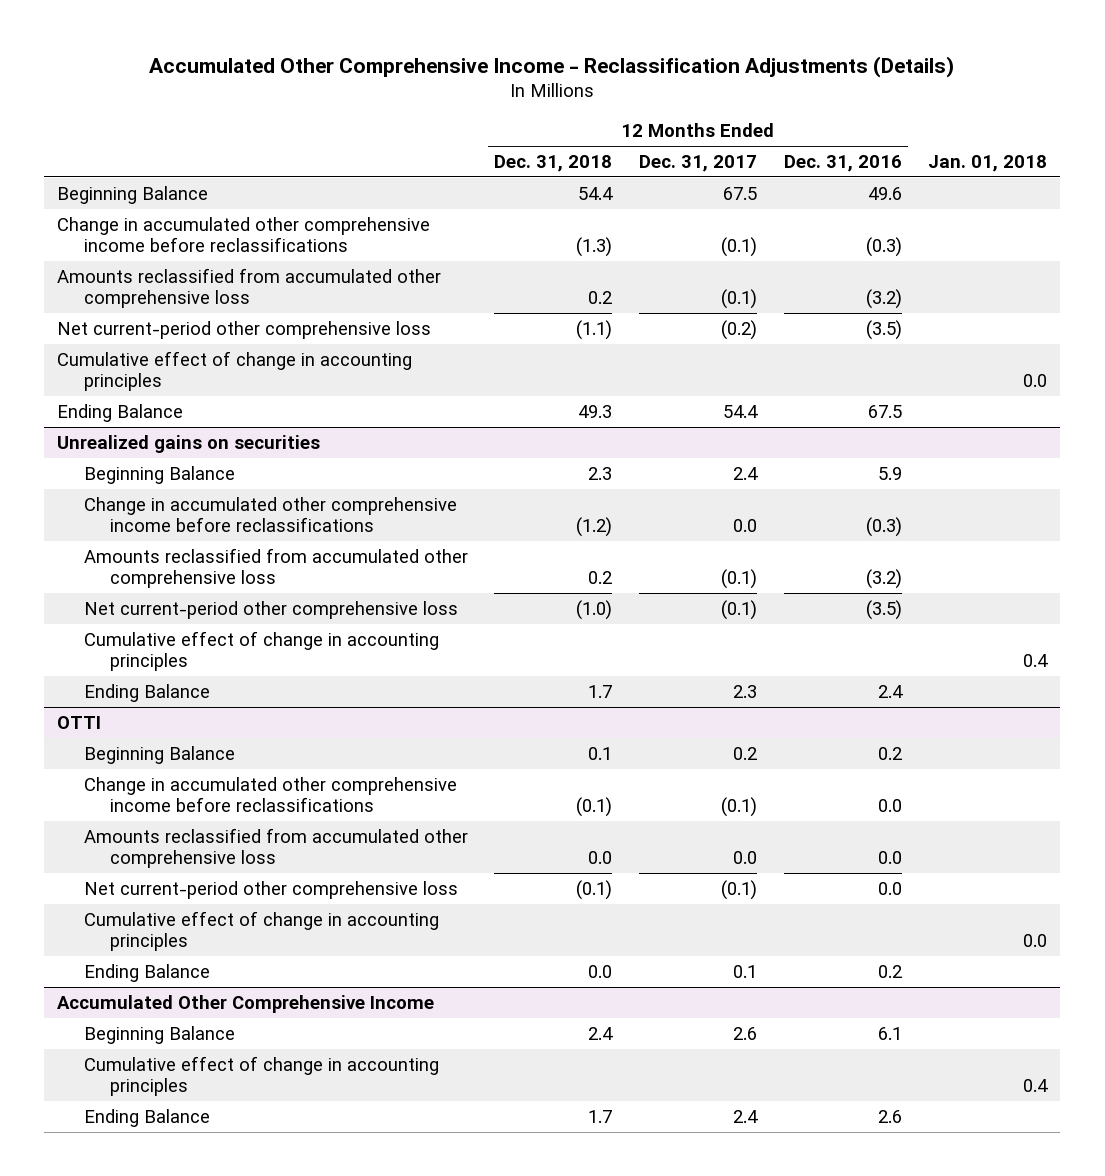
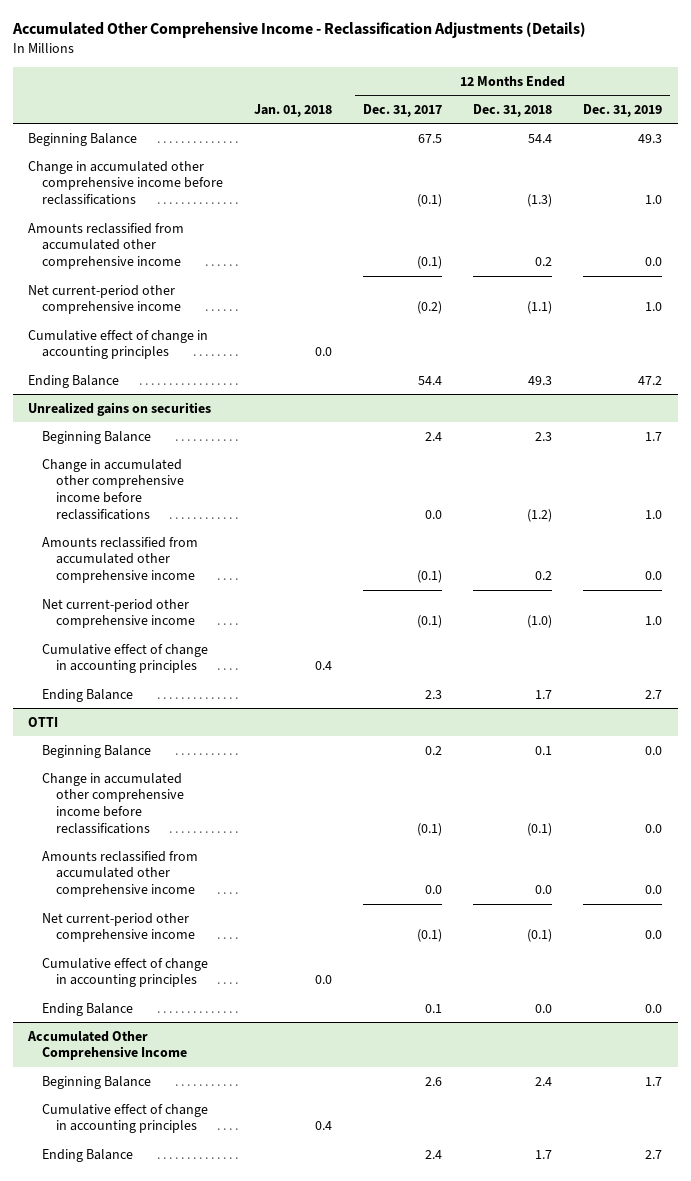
[783,155,902,173] Dec. 31, 2016 -> none
none -> [583,103,663,117] Dec. 31, 2019
[57,267,442,309] Amounts reclassified from accumulated other comprehensive loss -> [28,222,185,270] Amounts reclassified from accumulated other comprehensive income
[57,320,432,339] Net current-period other comprehensive loss -> [28,284,181,315] Net current-period other comprehensive income
[83,547,468,589] Amounts reclassified from accumulated other comprehensive loss -> [41,536,198,584] Amounts reclassified from accumulated other comprehensive income
[83,600,458,619] Net current-period other comprehensive loss -> [41,598,195,629] Net current-period other comprehensive income
[83,827,468,869] Amounts reclassified from accumulated other comprehensive loss -> [41,850,198,898] Amounts reclassified from accumulated other comprehensive income
[83,880,458,899] Net current-period other comprehensive loss -> [41,912,195,943] Net current-period other comprehensive income

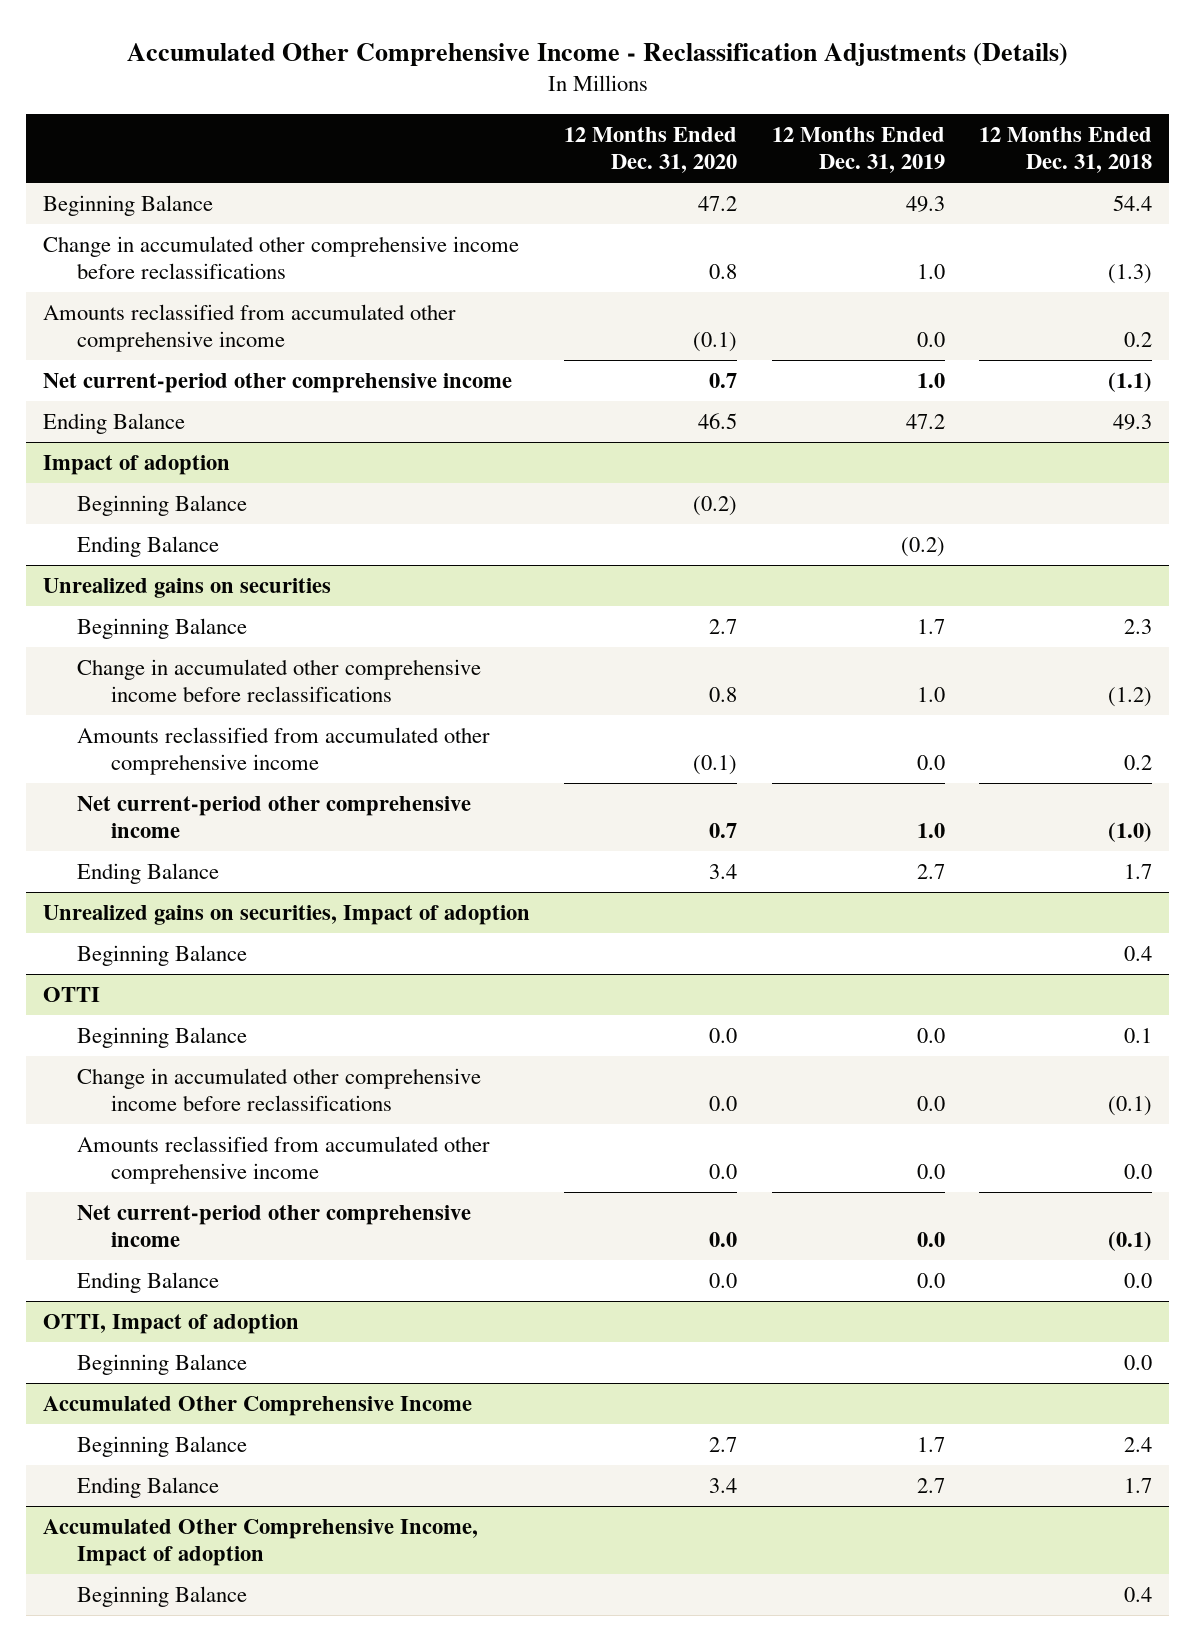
[254,103,333,117] Jan. 01, 2018 -> none
[363,103,443,117] Dec. 31, 2017 -> none
none -> [564,126,738,174] 12 Months Ended Dec. 31, 2020
[28,329,209,360] Cumulative effect of change in accounting principles -> none
none -> [42,454,230,475] Impact of adoption
none -> [76,494,247,516] Beginning Balance
none -> [76,535,219,557] Ending Balance
[41,643,208,674] Cumulative effect of change in accounting principles -> none
none -> [42,904,530,925] Unrealized gains on securities, Impact of adoption
none -> [76,944,247,966] Beginning Balance
[41,957,208,988] Cumulative effect of change in accounting principles -> none
none -> [42,1313,299,1334] OTTI, Impact of adoption
none -> [76,1353,247,1375] Beginning Balance
[41,1103,208,1134] Cumulative effect of change in accounting principles -> none
none -> [42,1518,478,1567] Accumulated Other Comprehensive Income, Impact of adoption
none -> [76,1585,247,1607] Beginning Balance

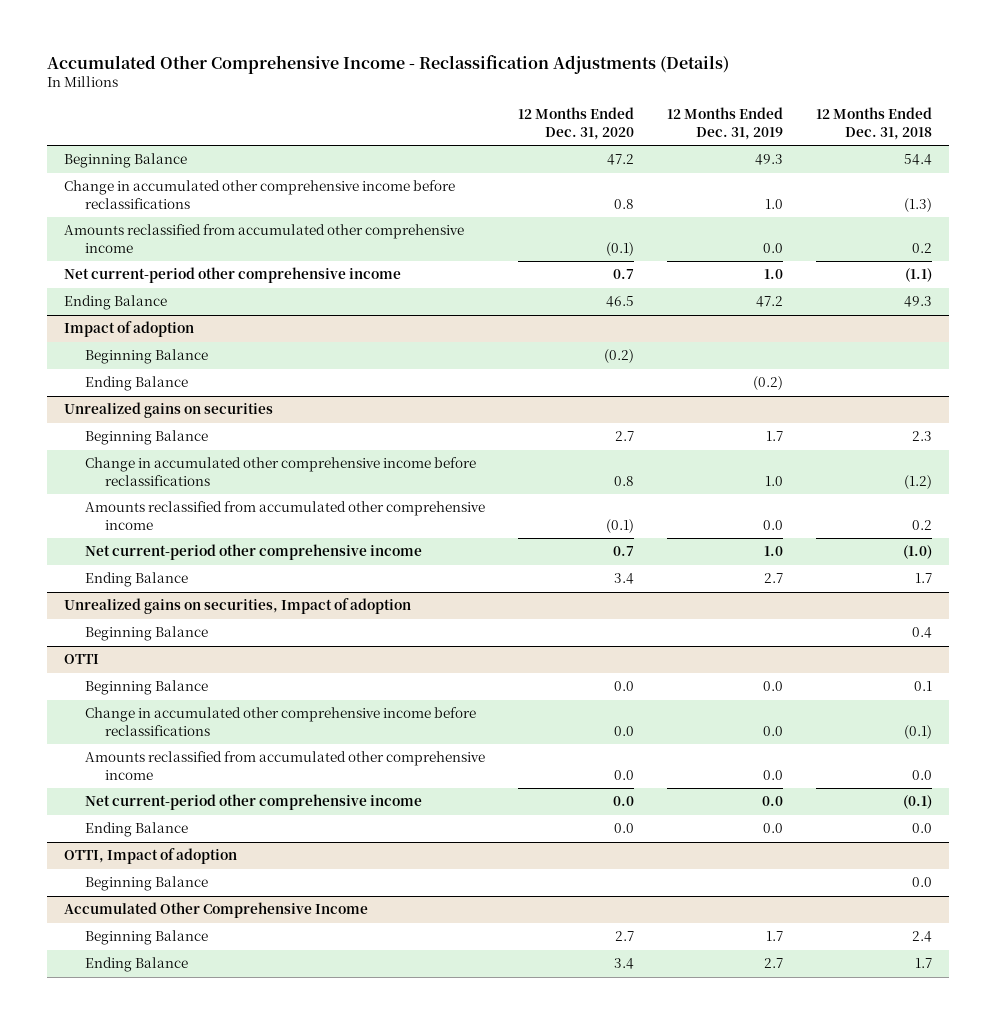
[42,1518,478,1567] Accumulated Other Comprehensive Income, Impact of adoption -> none
[76,1585,247,1607] Beginning Balance -> none

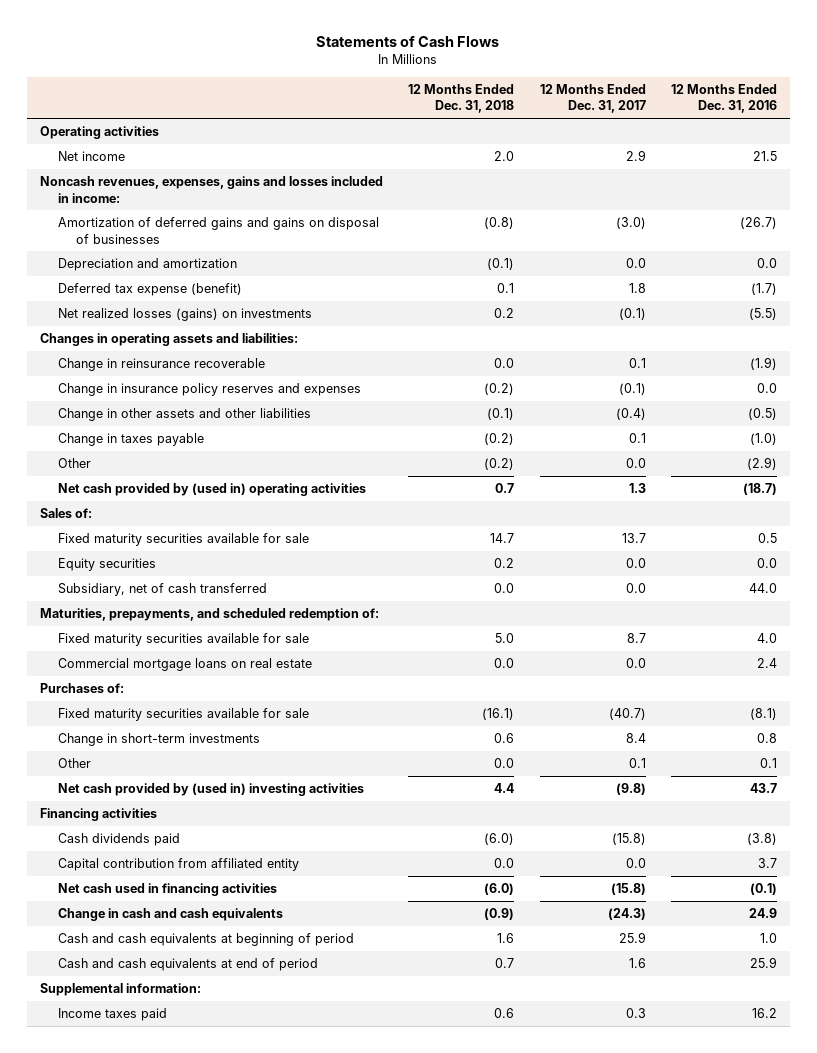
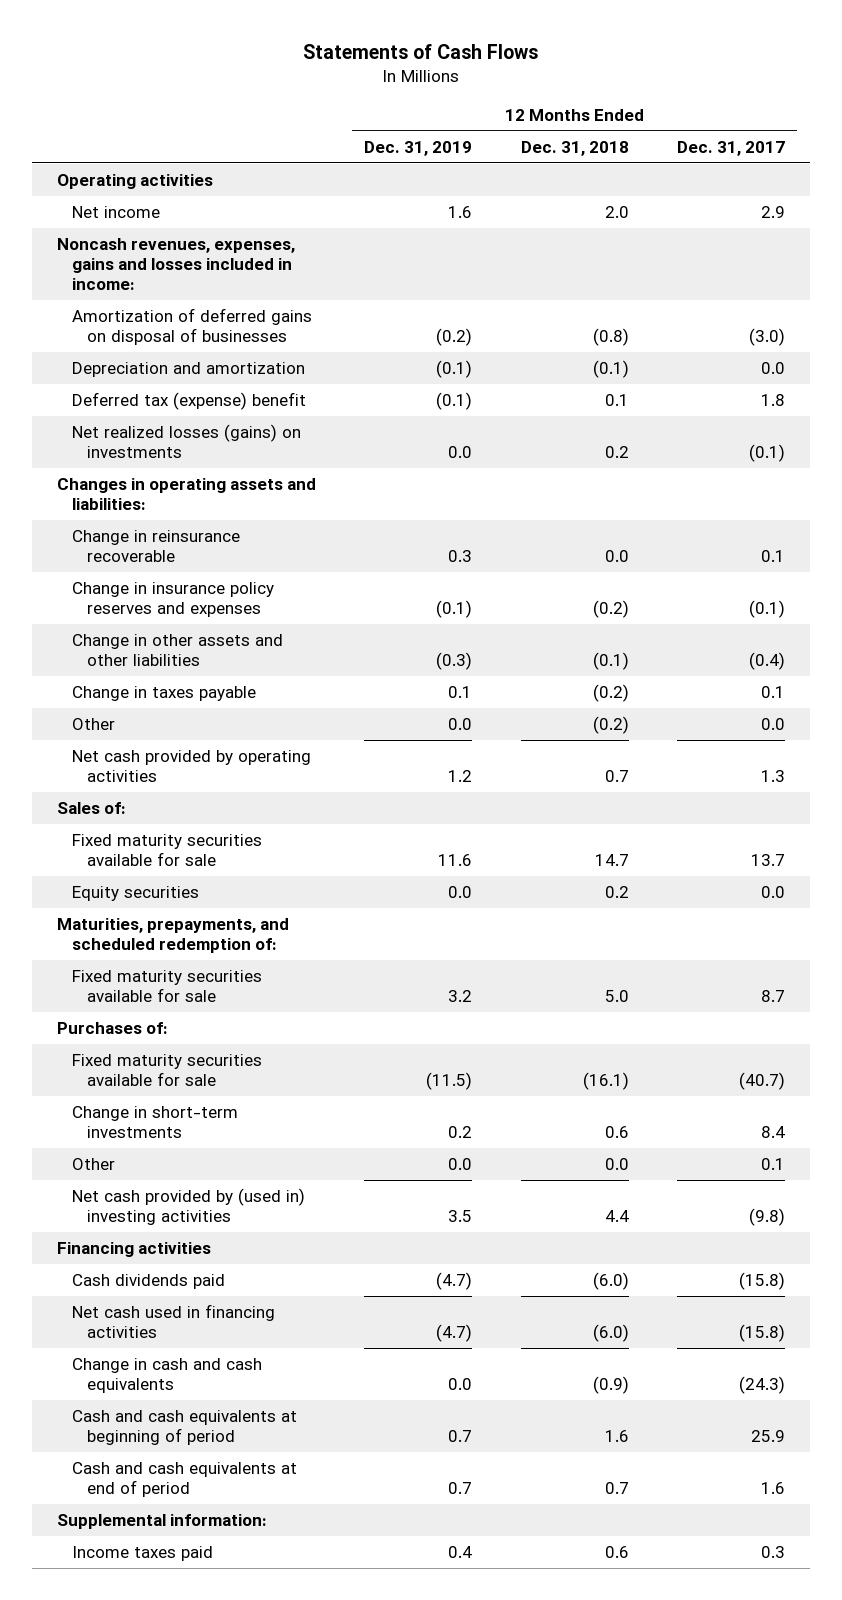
[671,83,778,114] 12 Months Ended Dec. 31, 2016 -> none
none -> [364,140,473,156] Dec. 31, 2019
[57,217,379,244] Amortization of deferred gains and gains on disposal of businesses -> [71,308,312,345] Amortization of deferred gains on disposal of businesses
[57,283,242,297] Deferred tax expense (benefit) -> [71,392,306,411] Deferred tax (expense) benefit
[57,483,366,497] Net cash provided by (used in) operating activities -> [71,750,311,782] Net cash provided by operating activities
[57,583,267,597] Subsidiary, net of cash transferred -> none
[57,658,312,672] Commercial mortgage loans on real estate -> none
[57,858,299,872] Capital contribution from affiliated entity -> none

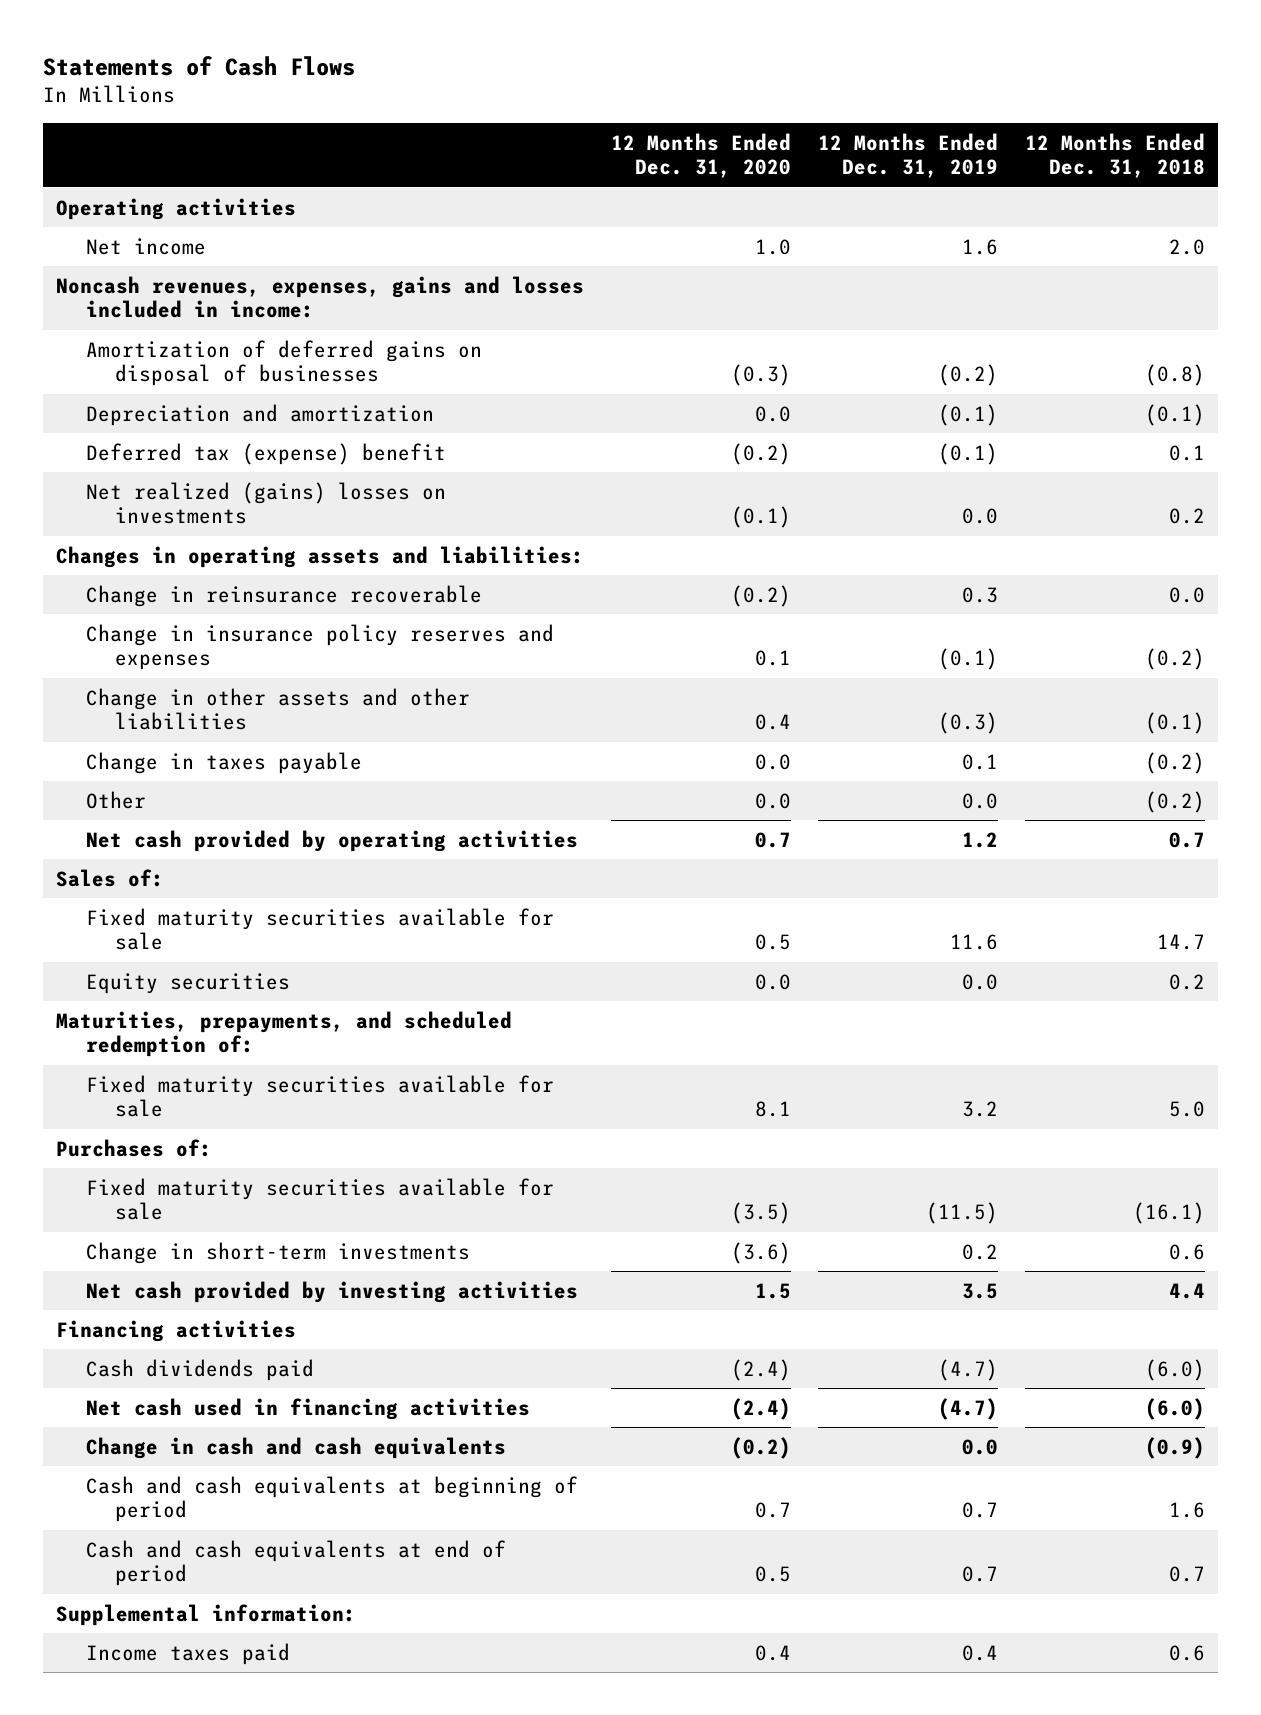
[677,140,786,156] Dec. 31, 2017 -> none
none -> [611,132,792,179] 12 Months Ended Dec. 31, 2020
[71,424,301,458] Net realized losses (gains) on investments -> [85,481,446,525] Net realized (gains) losses on investments
[71,1158,115,1171] Other -> none
[71,1188,305,1225] Net cash provided by (used in) investing activities -> [85,1280,578,1303] Net cash provided by investing activities

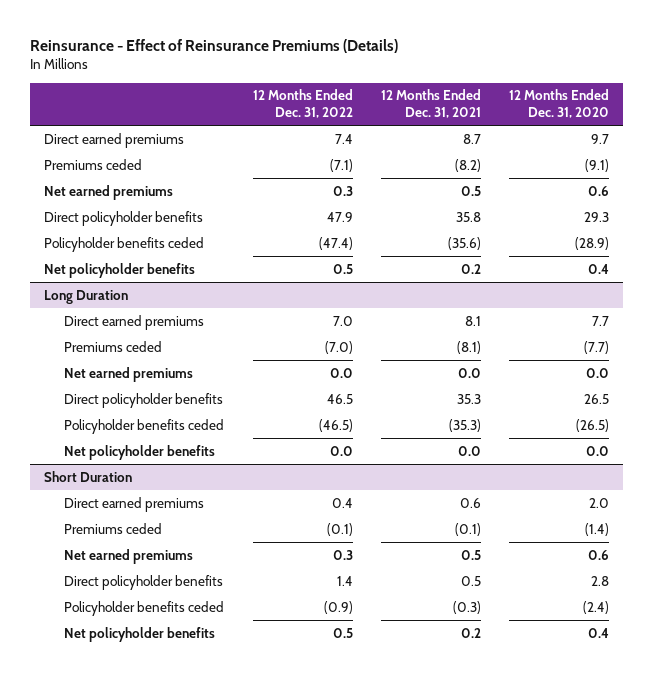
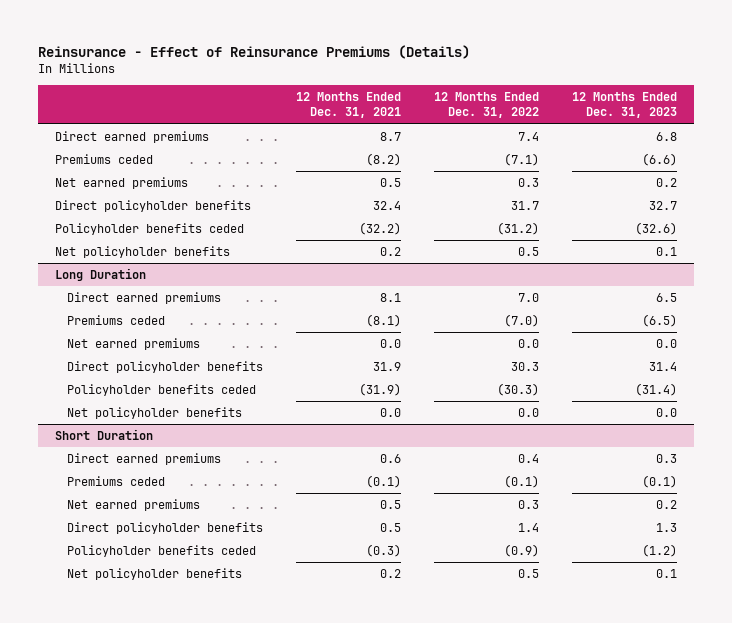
[509,89,610,119] 12 Months Ended Dec. 31, 2020 -> none
none -> [572,92,678,119] 12 Months Ended Dec. 31, 2023
[326,211,353,222] 47.9 -> [511,201,540,211] 31.7
[455,211,481,222] 35.8 -> [372,201,401,211] 32.4
[318,236,353,250] (47.4) -> [497,222,540,236] (31.2)
[447,236,481,250] (35.6) -> [358,222,401,236] (32.2)
[326,393,353,404] 46.5 -> [511,362,540,372] 30.3
[456,393,481,404] 35.3 -> [372,362,401,372] 31.9
[318,418,353,432] (46.5) -> [497,383,540,397] (30.3)
[448,418,481,432] (35.3) -> [358,383,401,397] (31.9)

